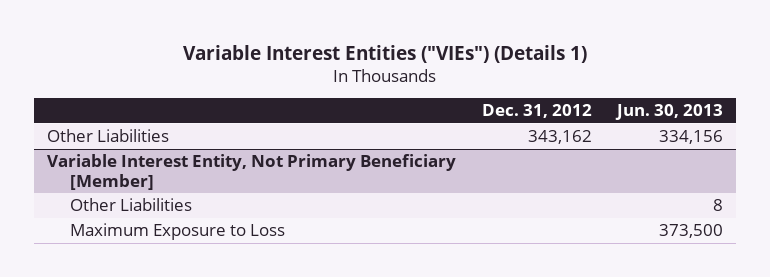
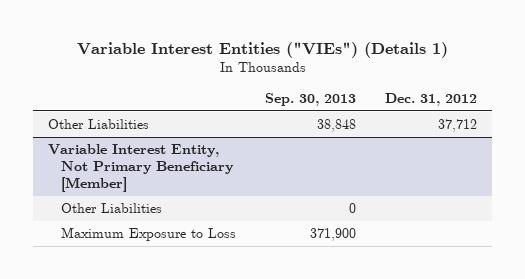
[614,104,723,121] Jun. 30, 2013 -> none
none -> [265,92,357,106] Sep. 30, 2013
[527,130,592,145] 343,162 -> [438,119,478,133] 37,712

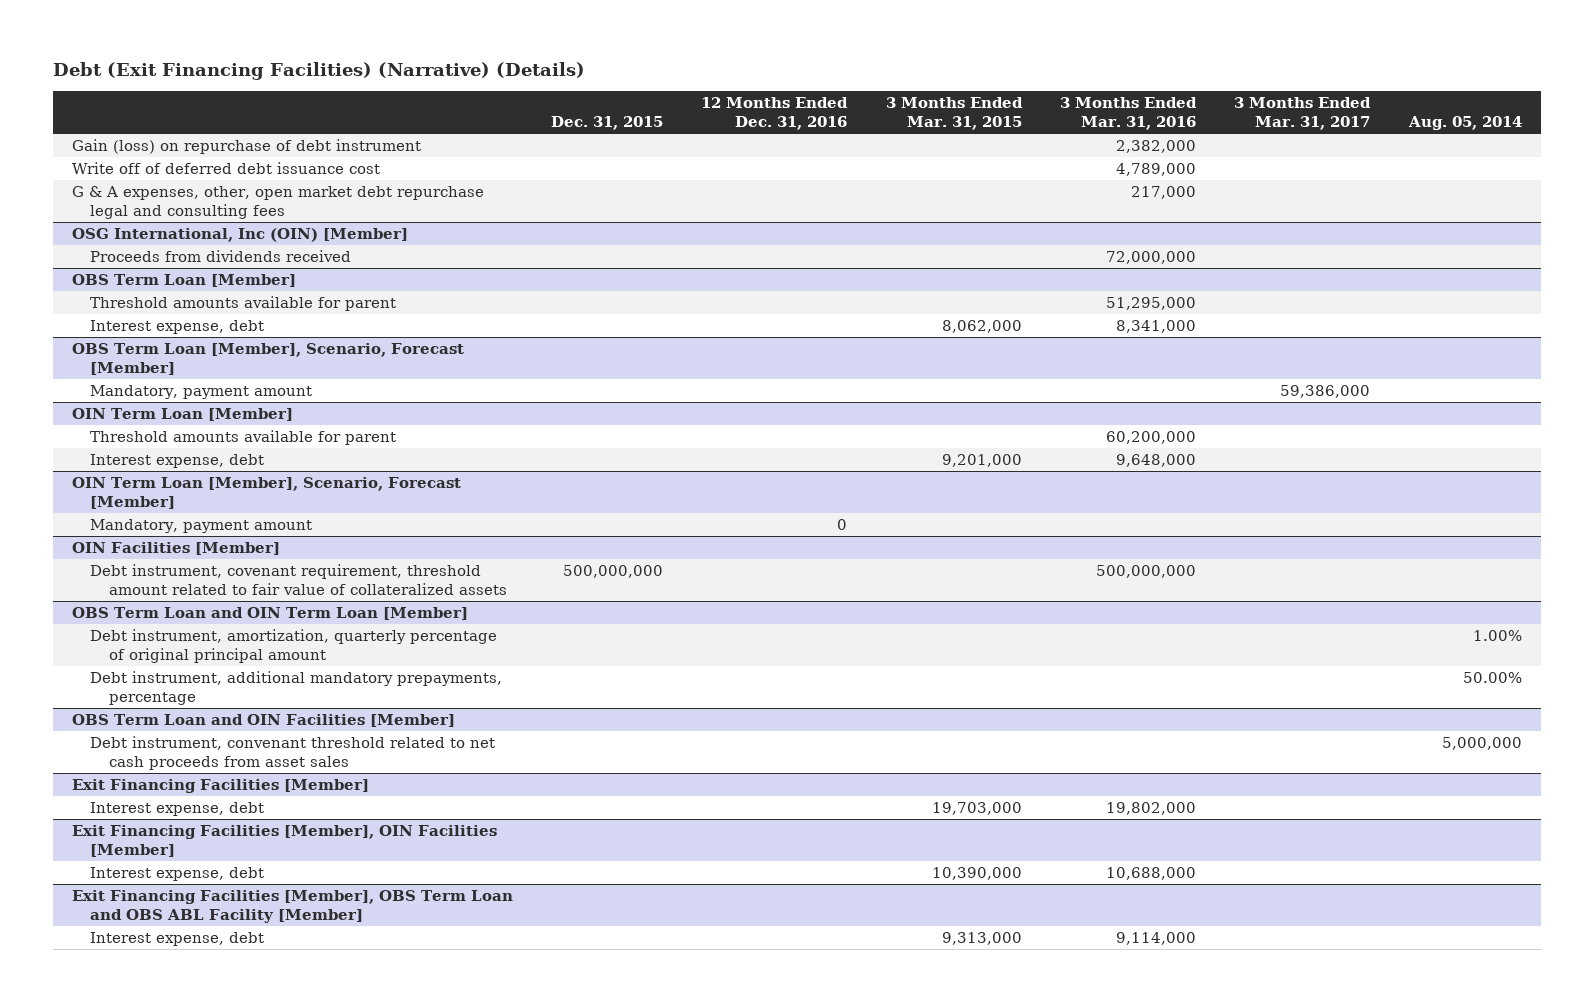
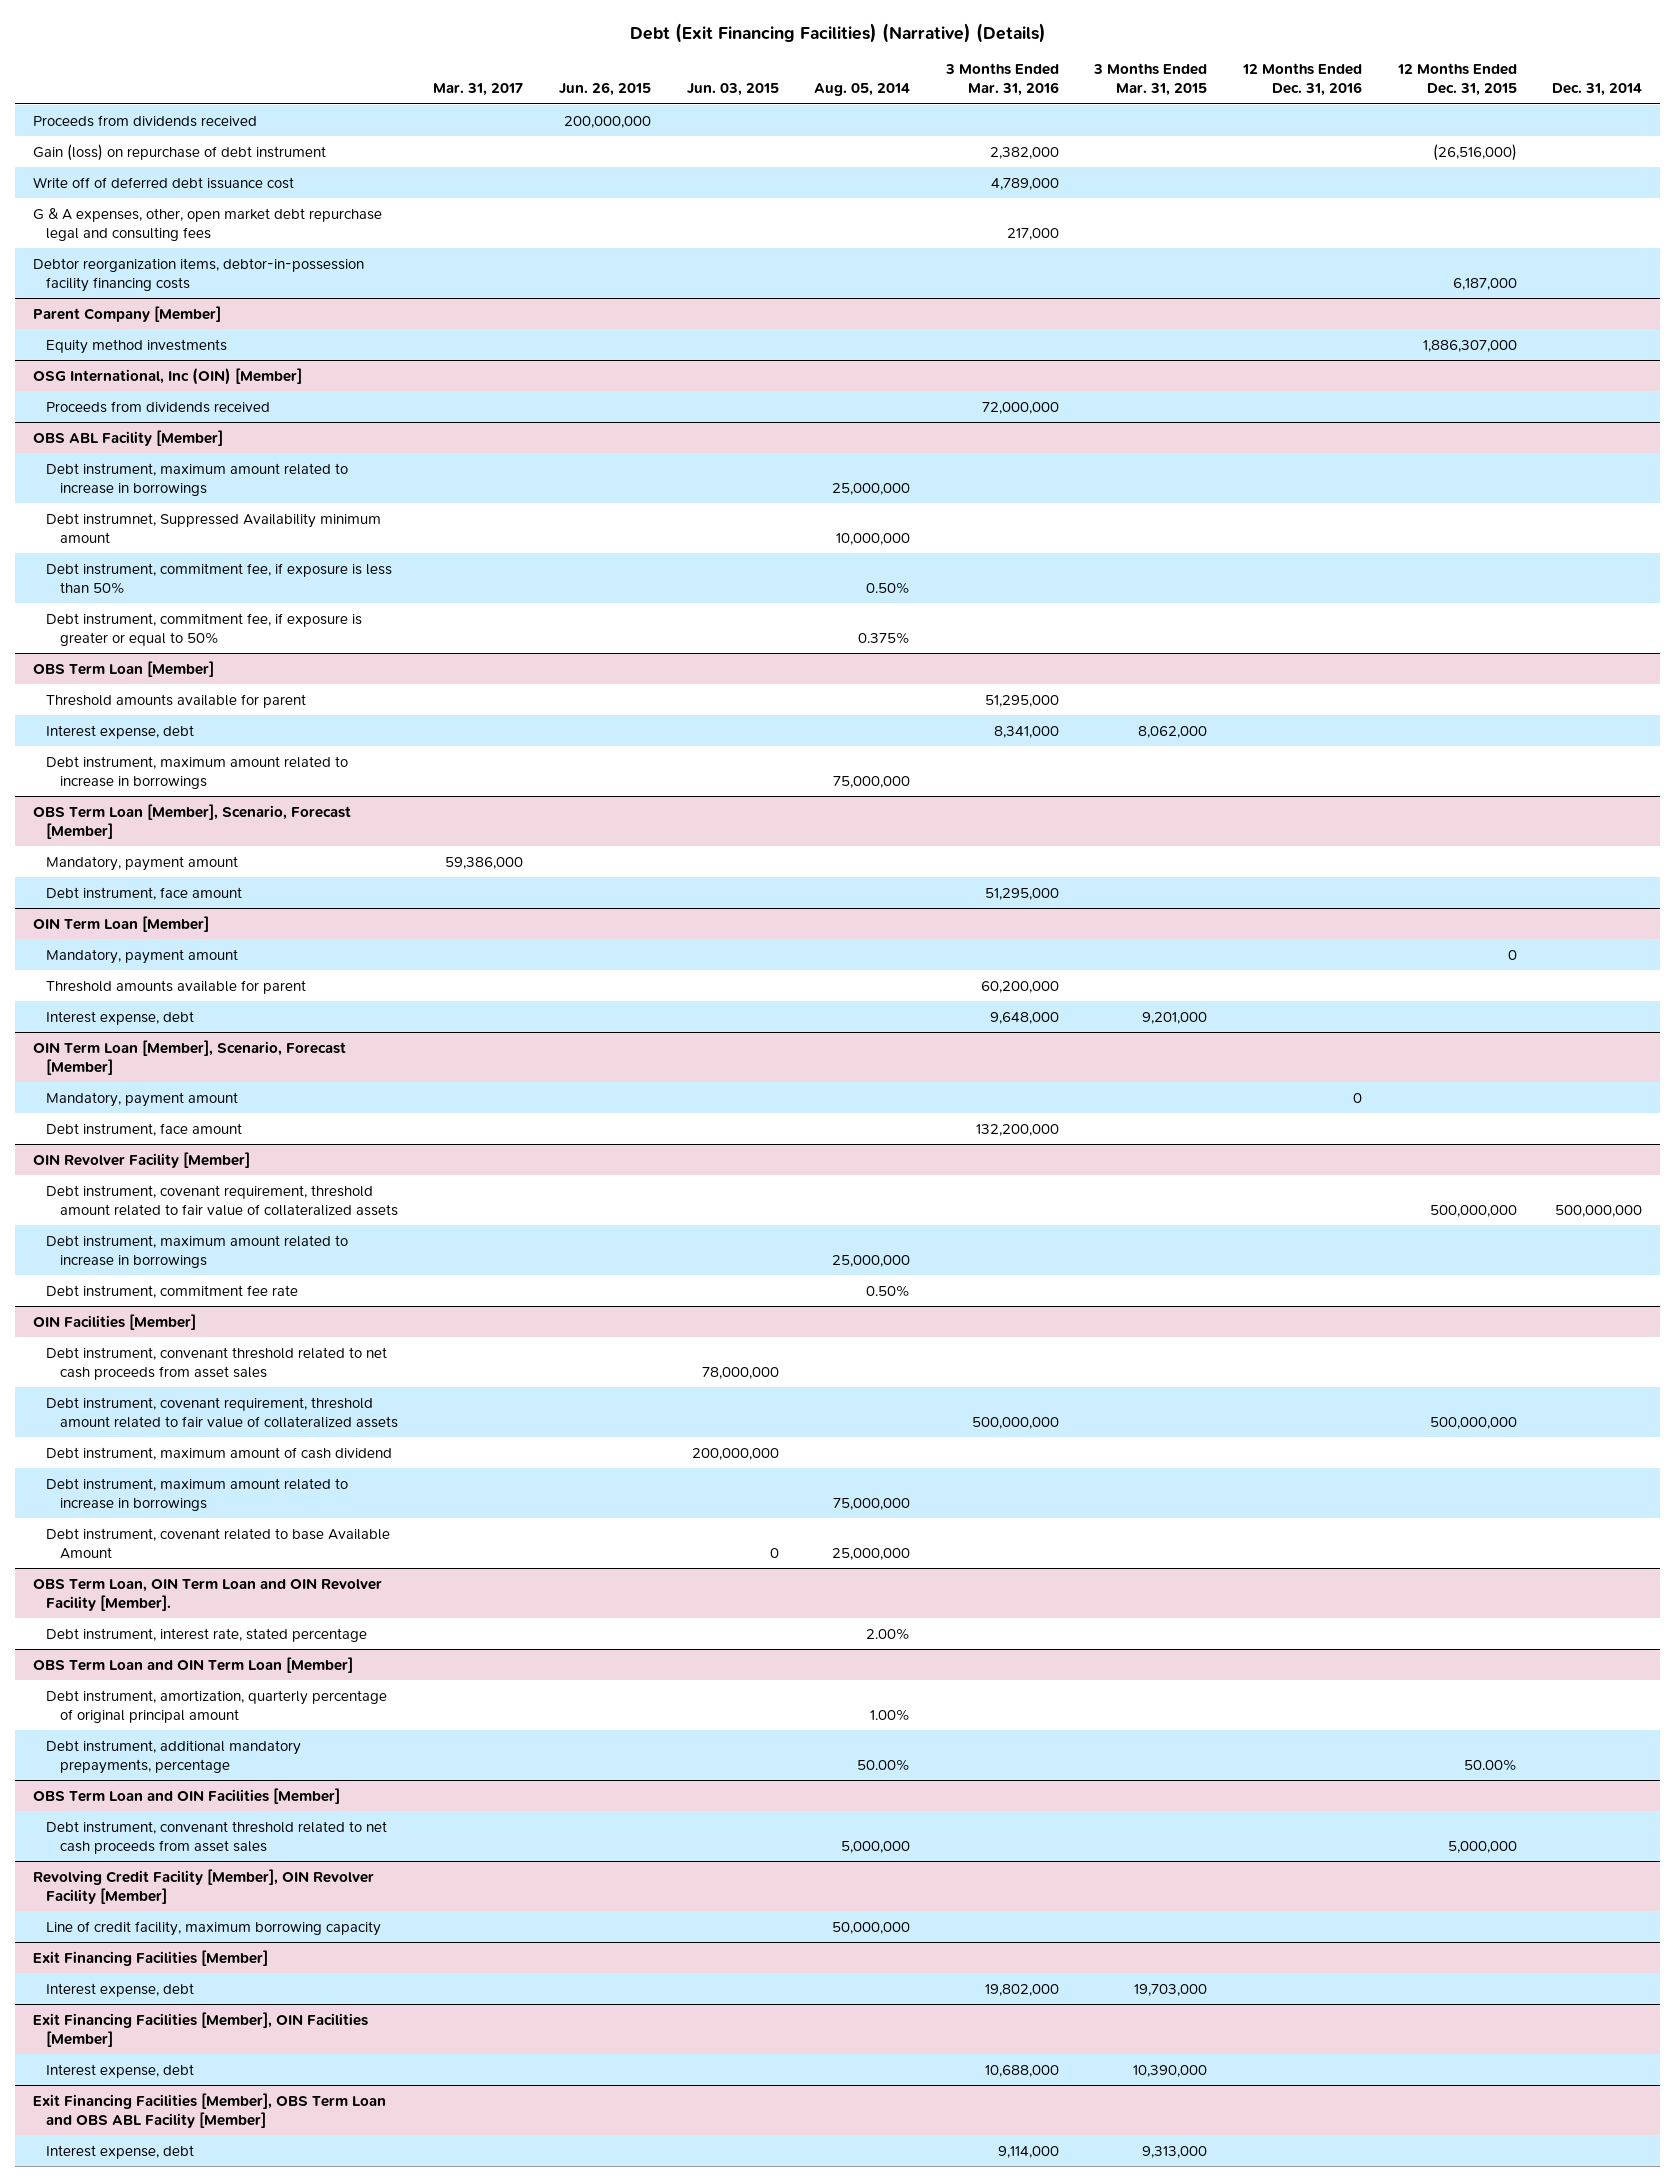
[550,116,663,131] Dec. 31, 2015 -> none
[1234,97,1372,131] 3 Months Ended Mar. 31, 2017 -> none
none -> [433,83,524,97] Mar. 31, 2017
none -> [558,82,651,97] Jun. 26, 2015
none -> [686,83,779,97] Jun. 03, 2015
none -> [1396,63,1517,97] 12 Months Ended Dec. 31, 2015
none -> [1552,83,1643,97] Dec. 31, 2014
none -> [32,114,257,127] Proceeds from dividends received
none -> [32,257,364,292] Debtor reorganization items, debtor-in-possession facility financing costs
none -> [32,305,221,322] Parent Company [Member]
none -> [46,338,228,354] Equity method investments
none -> [32,429,223,446] OBS ABL Facility [Member]
none -> [46,462,349,496] Debt instrument, maximum amount related to increase in borrowings
none -> [46,512,382,543] Debt instrumnet, Suppressed Availability minimum amount
none -> [46,562,393,594] Debt instrument, commitment fee, if exposure is less than 50%
none -> [46,612,363,646] Debt instrument, commitment fee, if exposure is greater or equal to 50%
none -> [46,755,349,789] Debt instrument, maximum amount related to increase in borrowings
none -> [46,886,243,900] Debt instrument, face amount
none -> [46,948,239,964] Mandatory, payment amount
none -> [46,1122,243,1136] Debt instrument, face amount
none -> [32,1151,250,1168] OIN Revolver Facility [Member]
none -> [46,1184,398,1216] Debt instrument, covenant requirement, threshold amount related to fair value of collateralized assets
none -> [46,1234,349,1268] Debt instrument, maximum amount related to increase in borrowings
none -> [46,1284,299,1298] Debt instrument, commitment fee rate
none -> [46,1346,388,1380] Debt instrument, convenant threshold related to net cash proceeds from asset sales
none -> [46,1446,393,1460] Debt instrument, maximum amount of cash dividend
none -> [46,1477,349,1511] Debt instrument, maximum amount related to increase in borrowings
none -> [46,1527,391,1559] Debt instrument, covenant related to base Available Amount
none -> [32,1578,382,1611] OBS Term Loan, OIN Term Loan and OIN Revolver Facility [Member].
none -> [46,1627,368,1642] Debt instrument, interest rate, stated percentage
none -> [32,1868,374,1904] Revolving Credit Facility [Member], OIN Revolver Facility [Member]
none -> [46,1920,382,1936] Line of credit facility, maximum borrowing capacity

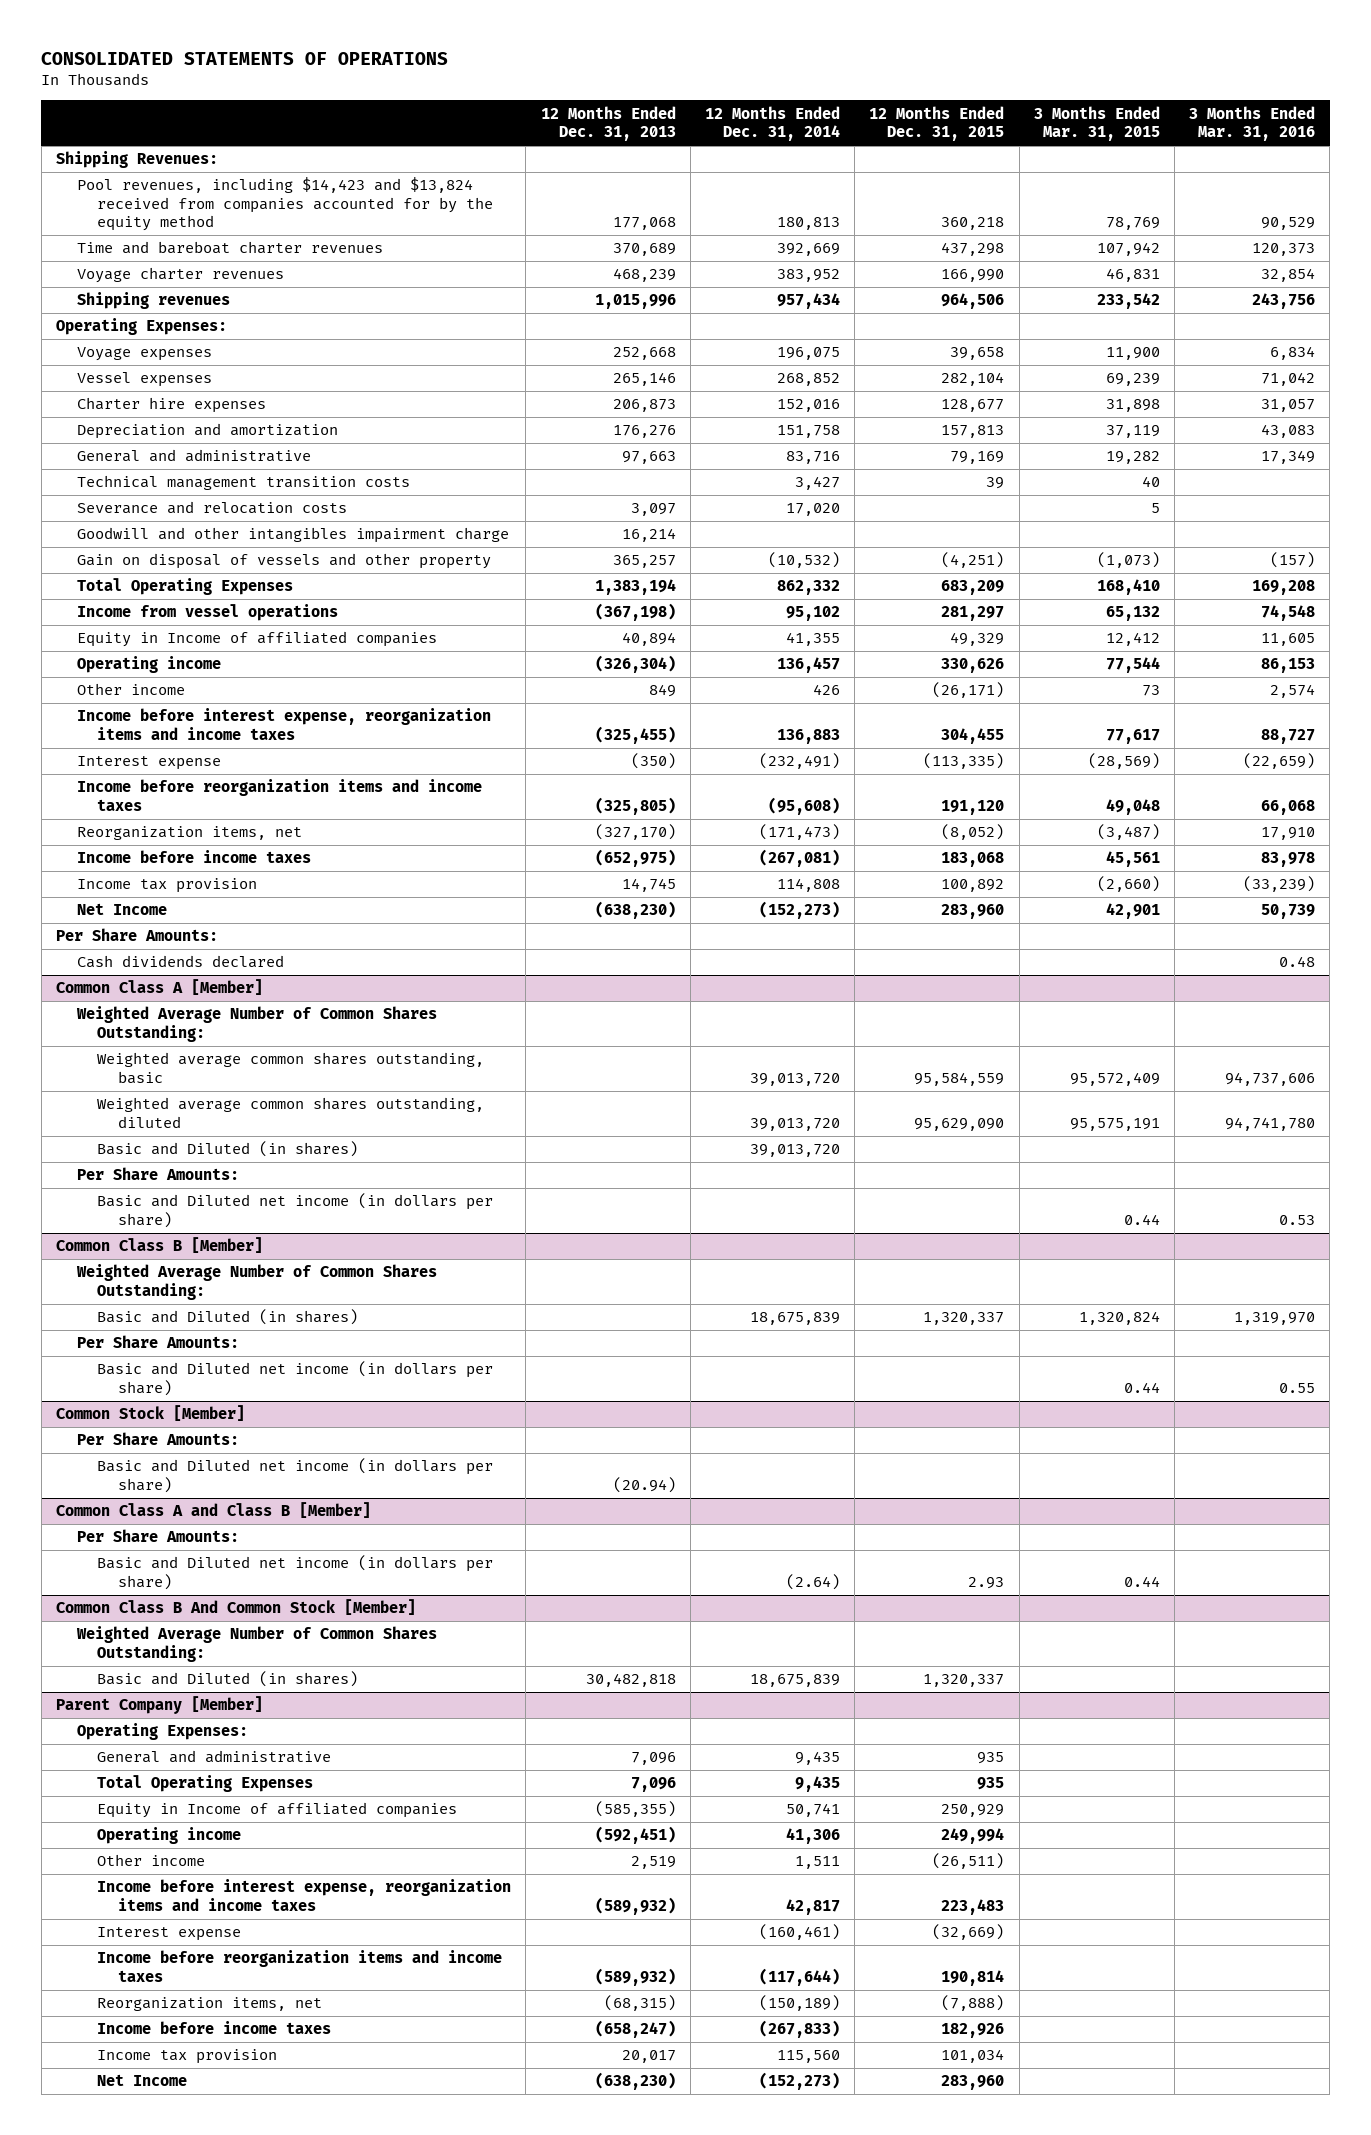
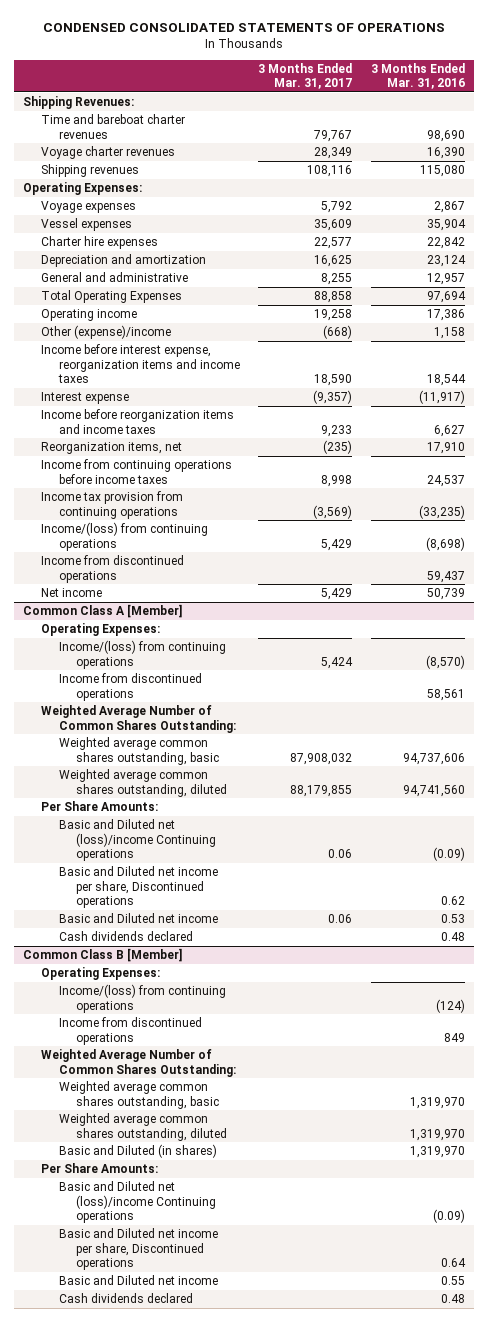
[41,51,449,65] CONSOLIDATED STATEMENTS OF OPERATIONS -> [42,23,445,33] CONDENSED CONSOLIDATED STATEMENTS OF OPERATIONS
[540,105,676,142] 12 Months Ended Dec. 31, 2013 -> none
[704,105,840,142] 12 Months Ended Dec. 31, 2014 -> none
[869,105,1005,142] 12 Months Ended Dec. 31, 2015 -> none
[1033,105,1160,142] 3 Months Ended Mar. 31, 2015 -> none
none -> [258,62,353,90] 3 Months Ended Mar. 31, 2017
[76,177,494,232] Pool revenues, including $14,423 and $13,824 received from companies accounted for by the equity method -> none
[1252,243,1316,257] 120,373 -> [426,129,465,142] 98,690
[1261,268,1316,283] 32,854 -> [426,146,465,159] 16,390
[1252,293,1316,310] 243,756 -> [419,164,465,177] 115,080
[76,475,410,491] Technical management transition costs -> none
[76,501,347,515] Severance and relocation costs -> none
[76,527,509,544] Goodwill and other intangibles impairment charge -> none
[76,553,491,570] Gain on disposal of vessels and other property -> none
[76,604,338,622] Income from vessel operations -> none
[76,631,437,648] Equity in Income of affiliated companies -> none
[1270,346,1316,361] 6,834 -> [433,200,465,213] 2,867
[1261,372,1316,387] 71,042 -> [426,218,466,231] 35,904
[1261,399,1316,413] 31,057 -> [426,236,465,249] 22,842
[1261,424,1316,439] 43,083 -> [426,254,466,267] 23,124
[1261,450,1316,465] 17,349 -> [426,272,465,285] 12,957
[1252,580,1316,596] 169,208 -> [426,290,466,303] 97,694
[1261,658,1316,674] 86,153 -> [426,308,465,321] 17,386
[76,683,185,696] Other income -> [40,324,171,339] Other (expense)/income
[1270,684,1316,699] 2,574 -> [433,326,465,339] 1,158
[1261,728,1316,744] 88,727 -> [426,374,466,387] 18,544
[1243,753,1316,770] (22,659) -> [418,389,465,404] (11,917)
[1261,799,1316,815] 66,068 -> [433,424,465,437] 6,627
[55,928,218,942] Per Share Amounts: -> none
[76,955,284,969] Cash dividends declared -> none
[76,850,311,864] Income before income taxes -> [40,458,232,484] Income from continuing operations before income taxes
[1261,852,1316,868] 83,978 -> [426,474,465,487] 24,537
[76,878,257,894] Income tax provision -> [40,490,183,519] Income tax provision from continuing operations
[1243,876,1316,893] (33,239) -> [418,504,465,519] (33,235)
none -> [40,521,208,551] Income/(loss) from continuing operations
none -> [40,554,184,583] Income from discontinued operations
[76,903,167,916] Net Income -> [40,587,102,597] Net income
none -> [40,622,160,636] Operating Expenses:
none -> [58,639,226,669] Income/(loss) from continuing operations
none -> [58,672,202,701] Income from discontinued operations
[97,1141,359,1158] Basic and Diluted (in shares) -> none
[1225,1116,1316,1131] 94,741,780 -> [402,784,465,797] 94,741,560
none -> [58,818,217,862] Basic and Diluted net (loss)/income Continuing operations
none -> [58,865,218,909] Basic and Diluted net income per share, Discontinued operations
[97,1193,494,1228] Basic and Diluted net income (in dollars per share) -> [58,912,218,923] Basic and Diluted net income
none -> [58,930,193,941] Cash dividends declared
none -> [40,966,160,980] Operating Expenses:
none -> [58,983,226,1013] Income/(loss) from continuing operations
none -> [58,1016,202,1045] Income from discontinued operations
none -> [58,1080,220,1109] Weighted average common shares outstanding, basic
none -> [58,1112,228,1141] Weighted average common shares outstanding, diluted
[55,1405,245,1422] Common Stock [Member] -> none
[76,1432,239,1446] Per Share Amounts: -> none
[97,1458,494,1493] Basic and Diluted net income (in dollars per share) -> none
[55,1502,371,1519] Common Class A and Class B [Member] -> none
[76,1529,239,1543] Per Share Amounts: -> none
[97,1555,494,1590] Basic and Diluted net income (in dollars per share) -> none
[55,1599,416,1616] Common Class B And Common Stock [Member] -> none
[75,1626,437,1662] Weighted Average Number of Common Shares Outstanding: -> none
[97,1671,359,1688] Basic and Diluted (in shares) -> none
[55,1696,263,1715] Parent Company [Member] -> none
[76,1723,248,1741] Operating Expenses: -> none
[97,1750,332,1764] General and administrative -> none
[97,1775,314,1793] Total Operating Expenses -> none
[97,1802,458,1819] Equity in Income of affiliated companies -> none
[97,1827,242,1845] Operating income -> none
[97,1854,206,1867] Other income -> none
[97,1879,512,1911] Income before interest expense, reorganization items and income taxes -> none
[97,1927,242,1942] Interest expense -> none
[97,1950,503,1982] Income before reorganization items and income taxes -> none
[97,1997,323,2012] Reorganization items, net -> none
[97,2021,332,2035] Income before income taxes -> none
[97,2049,278,2065] Income tax provision -> none
[97,2074,188,2087] Net Income -> none
none -> [58,1180,217,1224] Basic and Diluted net (loss)/income Continuing operations
none -> [58,1227,218,1271] Basic and Diluted net income per share, Discontinued operations
[97,1361,494,1396] Basic and Diluted net income (in dollars per share) -> [58,1274,218,1285] Basic and Diluted net income
none -> [58,1292,193,1303] Cash dividends declared

